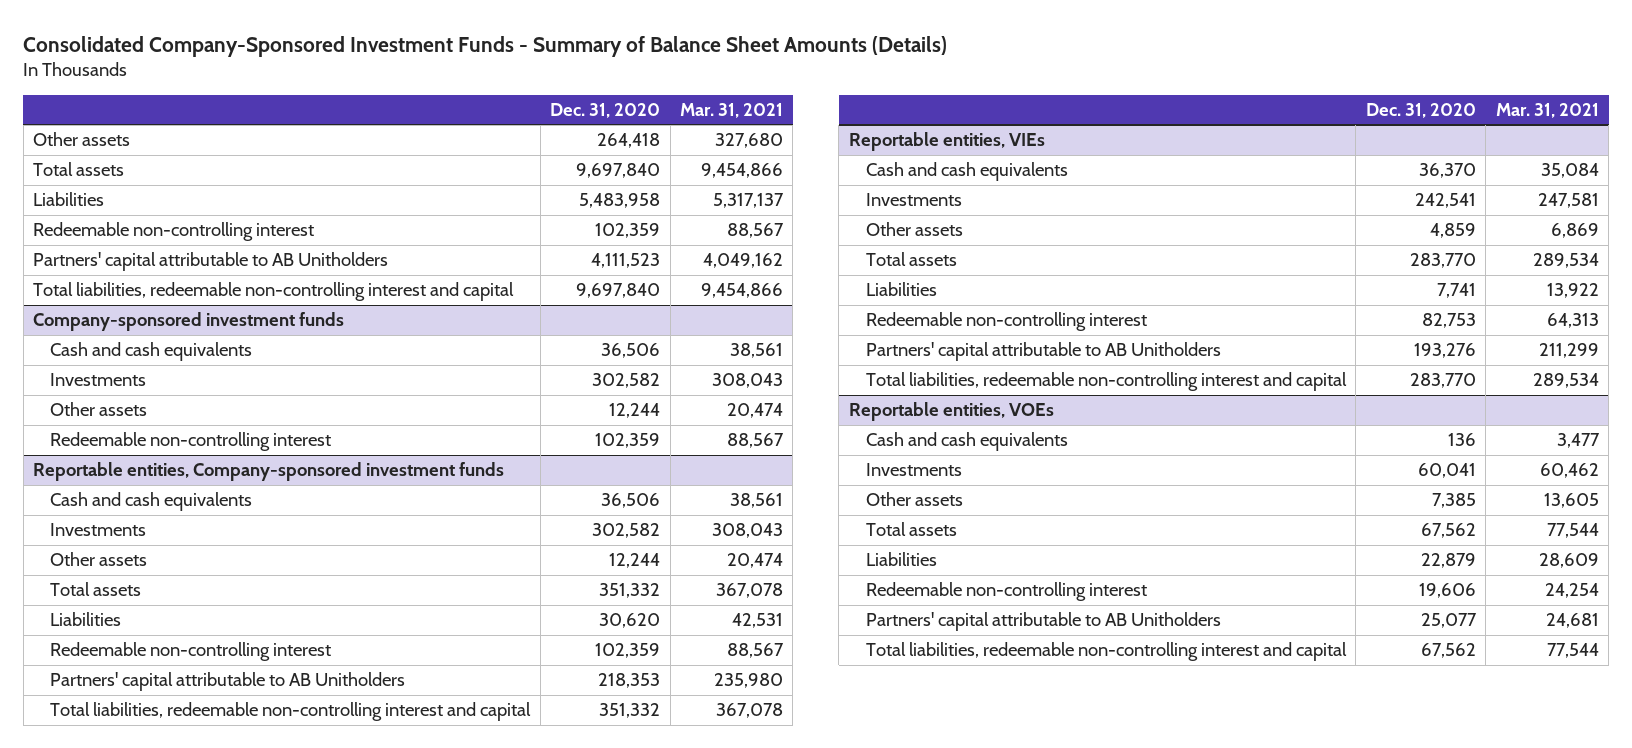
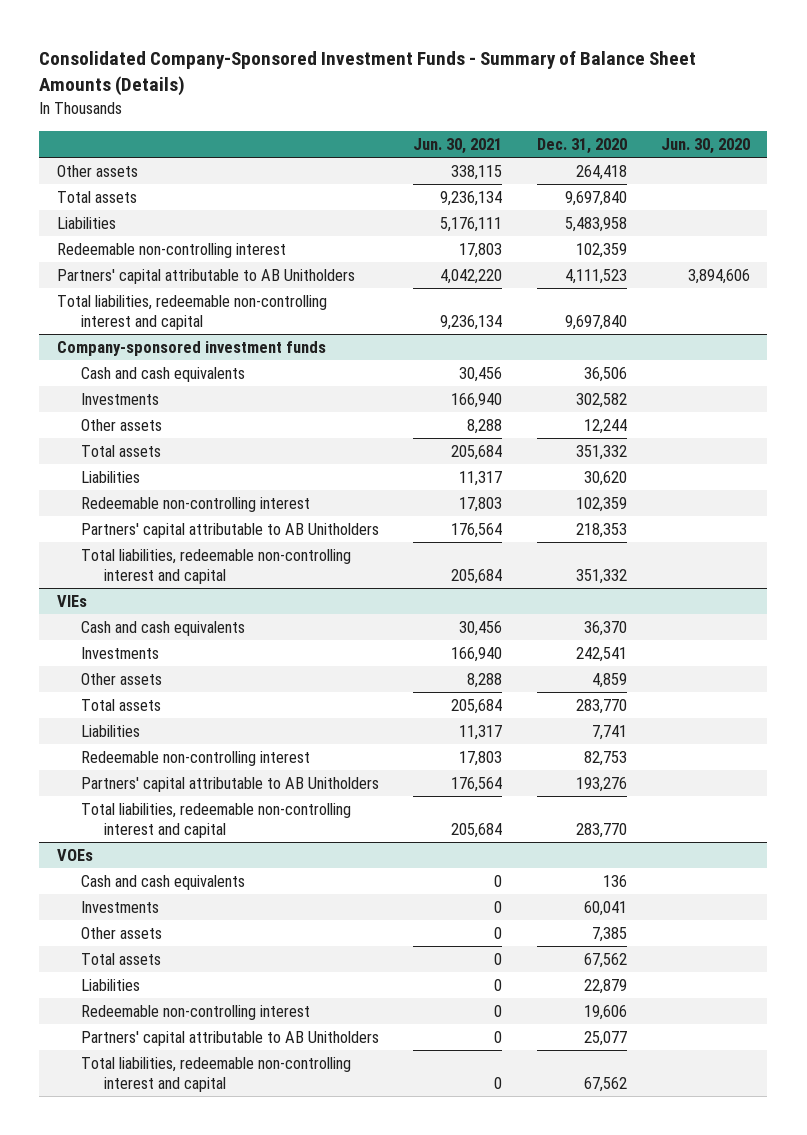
[680,103,784,119] Mar. 31, 2021 -> none
none -> [413,137,503,154] Jun. 30, 2021
none -> [661,137,751,154] Jun. 30, 2020
[50,432,332,452] Redeemable non-controlling interest -> none
[33,462,505,482] Reportable entities, Company-sponsored investment funds -> none
[50,492,253,512] Cash and cash equivalents -> none
[50,523,147,537] Investments -> none
[50,552,148,567] Other assets -> none
[848,132,1045,152] Reportable entities, VIEs -> none
none -> [56,595,87,608] VIEs
[848,402,1054,422] Reportable entities, VOEs -> none
none -> [56,849,93,862] VOEs

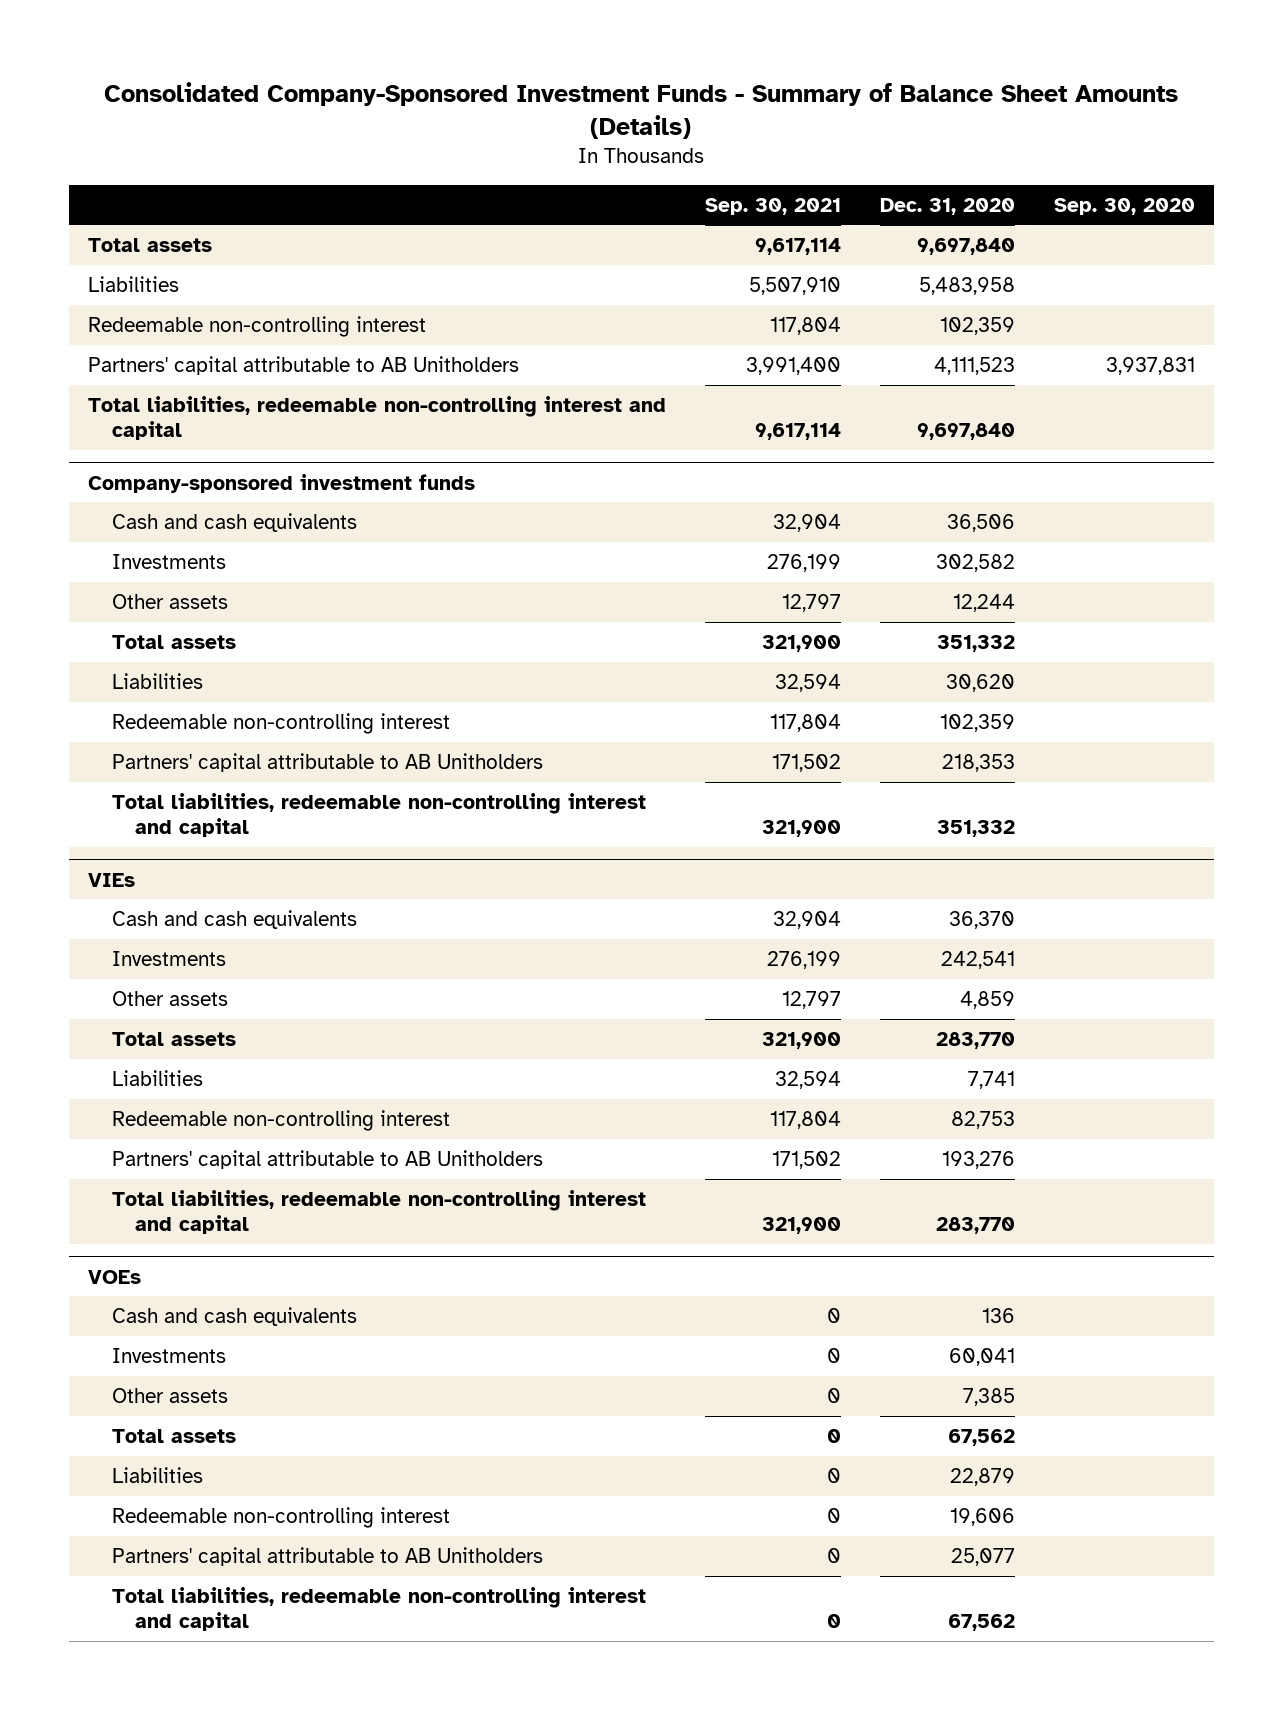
[413,137,503,154] Jun. 30, 2021 -> none
[661,137,751,154] Jun. 30, 2020 -> none
none -> [705,197,842,215] Sep. 30, 2021
none -> [1053,197,1195,215] Sep. 30, 2020
[56,165,138,178] Other assets -> none

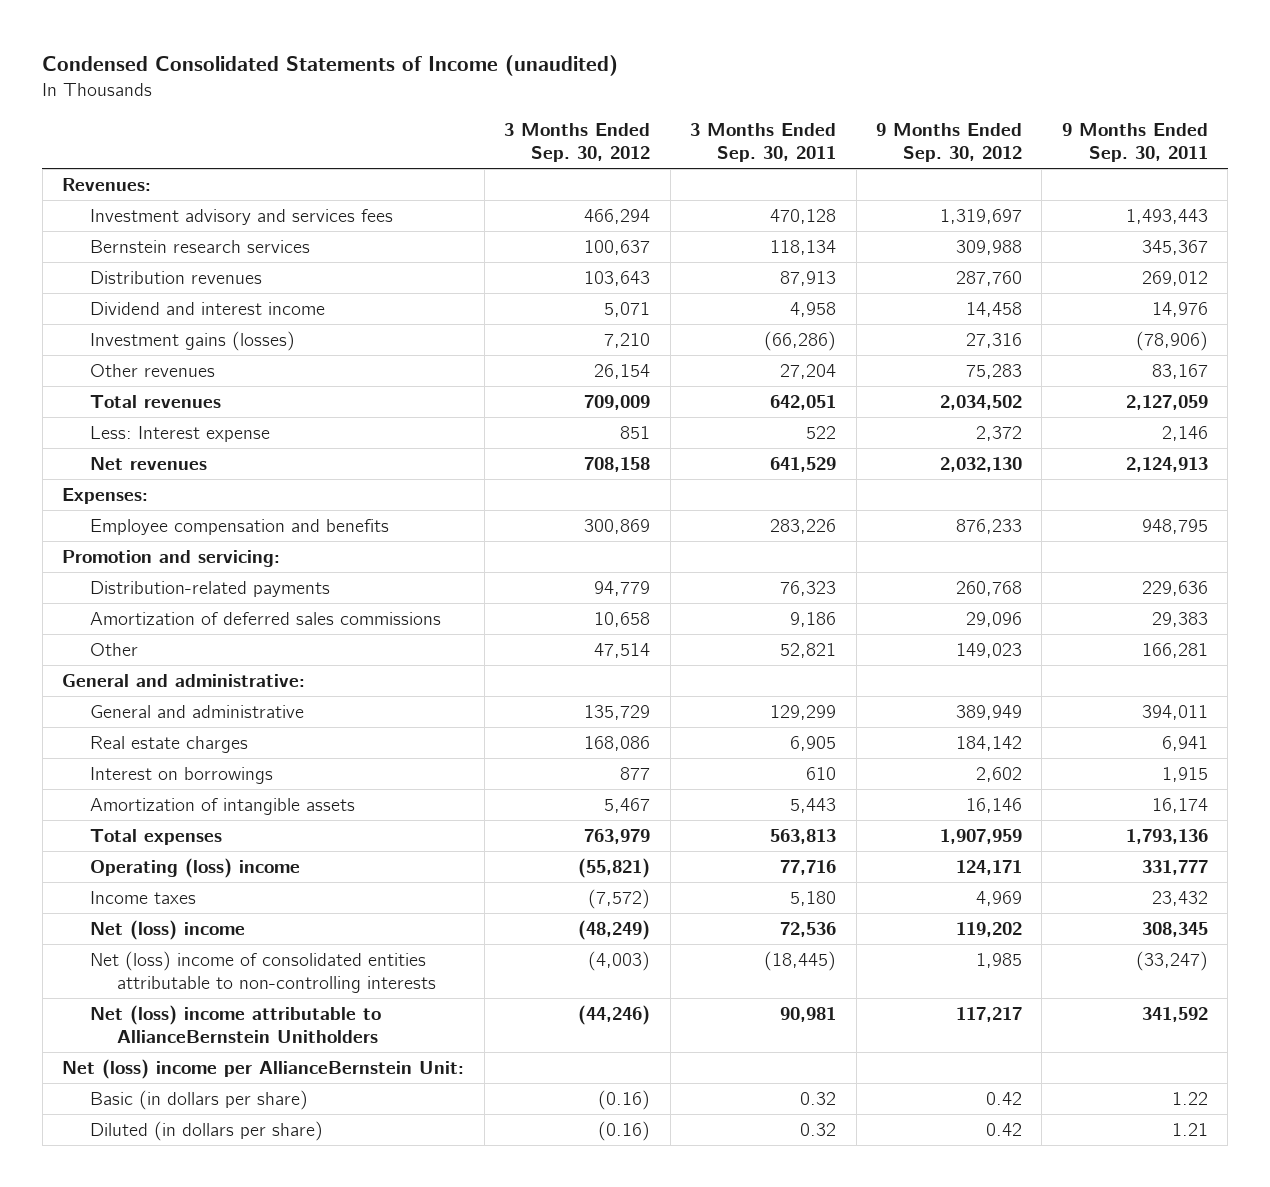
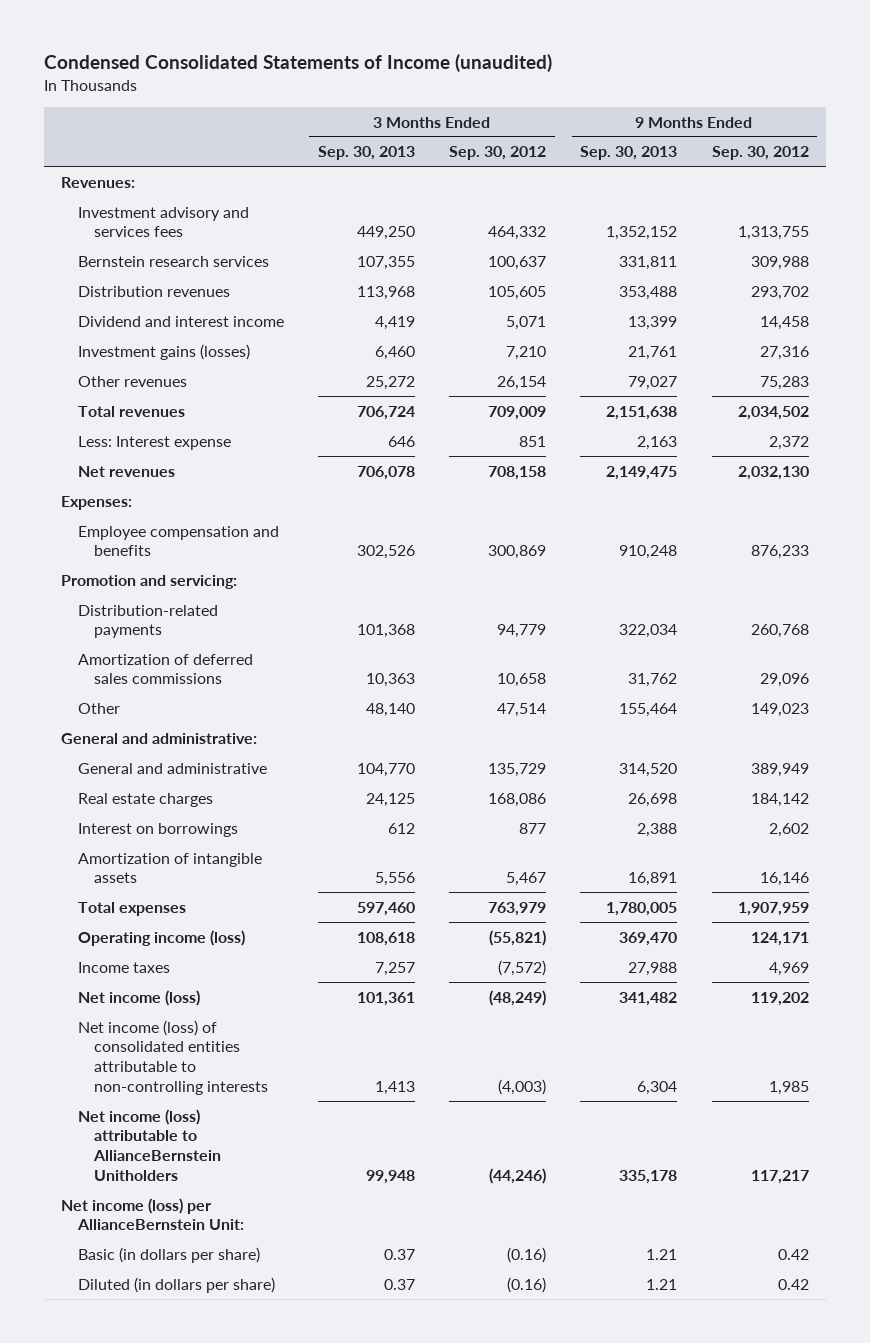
[690,123,837,162] 3 Months Ended Sep. 30, 2011 -> none
[1061,123,1208,162] 9 Months Ended Sep. 30, 2011 -> none
none -> [317,146,415,161] Sep. 30, 2013
none -> [580,146,678,161] Sep. 30, 2013
[584,208,651,224] 466,294 -> [488,226,547,241] 464,332
[940,208,1023,224] 1,319,697 -> [737,226,809,241] 1,313,755
[584,270,651,286] 103,643 -> [488,285,547,300] 105,605
[956,270,1023,286] 287,760 -> [750,285,809,300] 293,702
[89,857,300,878] Operating (loss) income -> [77,929,245,946] Operating income (loss)
[89,919,245,940] Net (loss) income -> [77,989,200,1006] Net income (loss)
[89,950,437,993] Net (loss) income of consolidated entities attributable to non-controlling interests -> [77,1019,269,1095] Net income (loss) of consolidated entities attributable to non-controlling interests
[89,1004,381,1043] Net (loss) income attributable to AllianceBernstein Unitholders -> [77,1108,222,1181] Net income (loss) attributable to AllianceBernstein Unitholders
[62,1058,465,1079] Net (loss) income per AllianceBernstein Unit: -> [61,1197,244,1231] Net income (loss) per AllianceBernstein Unit:

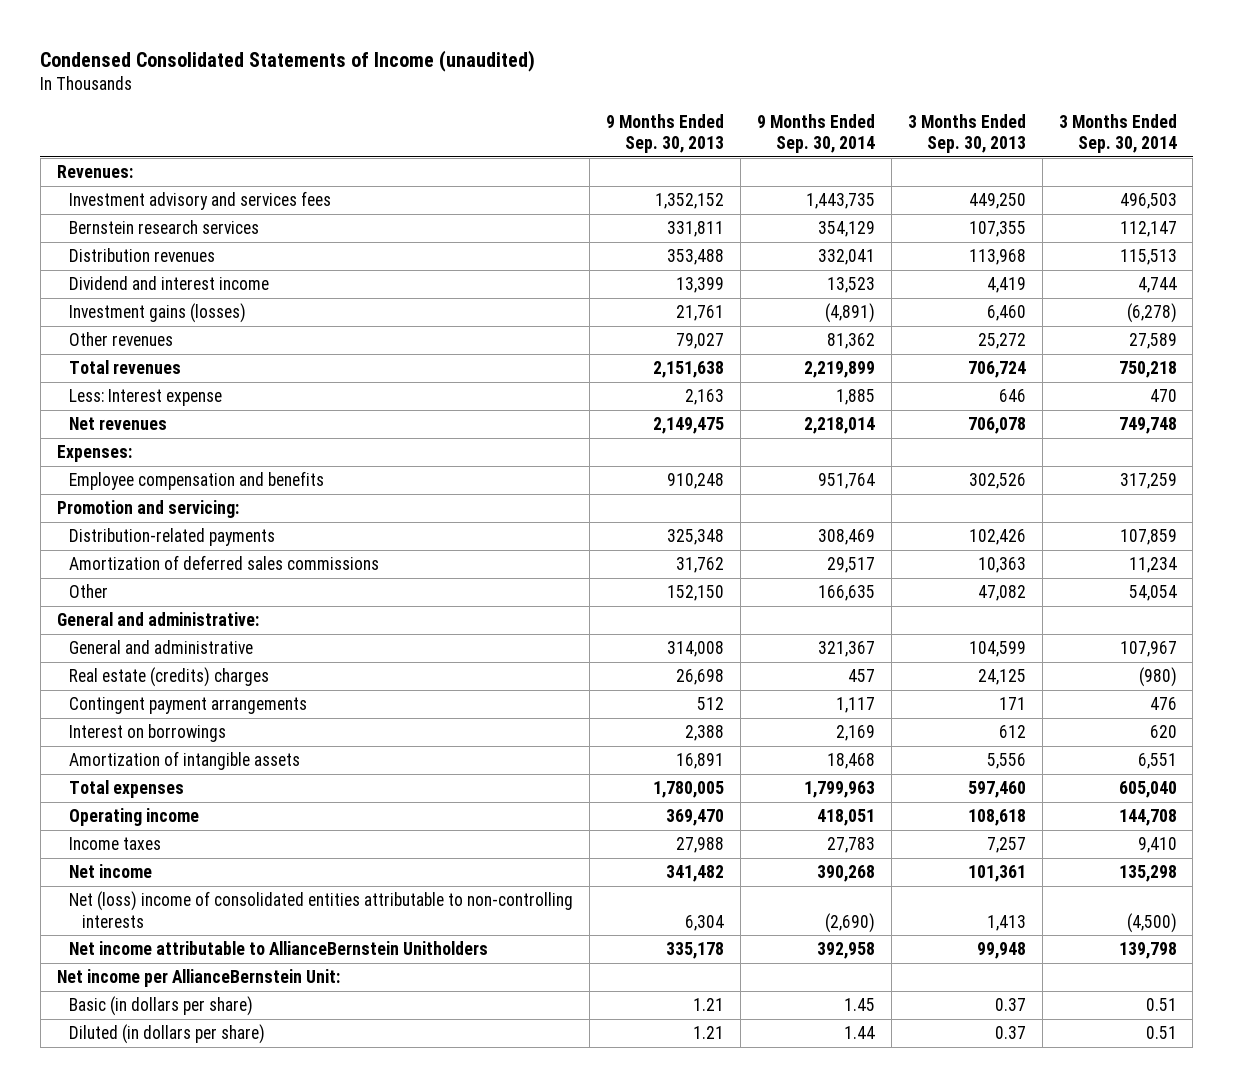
[449,146,547,161] Sep. 30, 2012 -> none
[711,146,809,161] Sep. 30, 2012 -> none
none -> [756,113,875,154] 9 Months Ended Sep. 30, 2014
none -> [1058,113,1177,154] 3 Months Ended Sep. 30, 2014
[356,624,415,639] 101,368 -> [968,529,1026,546] 102,426
[619,624,678,639] 322,034 -> [667,529,725,546] 325,348
[365,702,415,717] 48,140 -> [977,585,1026,602] 47,082
[619,702,678,717] 155,464 -> [667,585,725,602] 152,150
[356,762,415,777] 104,770 -> [968,641,1026,658] 104,599
[619,762,678,777] 314,520 -> [667,641,725,658] 314,008
[77,792,213,807] Real estate charges -> [69,667,270,688] Real estate (credits) charges
none -> [69,697,308,715] Contingent payment arrangements
[77,929,245,946] Operating income (loss) -> [69,808,200,827] Operating income
[77,989,200,1006] Net income (loss) -> [69,864,153,879] Net income
[77,1019,269,1095] Net income (loss) of consolidated entities attributable to non-controlling interests -> [69,891,574,928] Net (loss) income of consolidated entities attributable to non-controlling interests
[77,1108,222,1181] Net income (loss) attributable to AllianceBernstein Unitholders -> [69,941,489,956] Net income attributable to AllianceBernstein Unitholders
[61,1197,244,1231] Net income (loss) per AllianceBernstein Unit: -> [56,969,340,988] Net income per AllianceBernstein Unit:

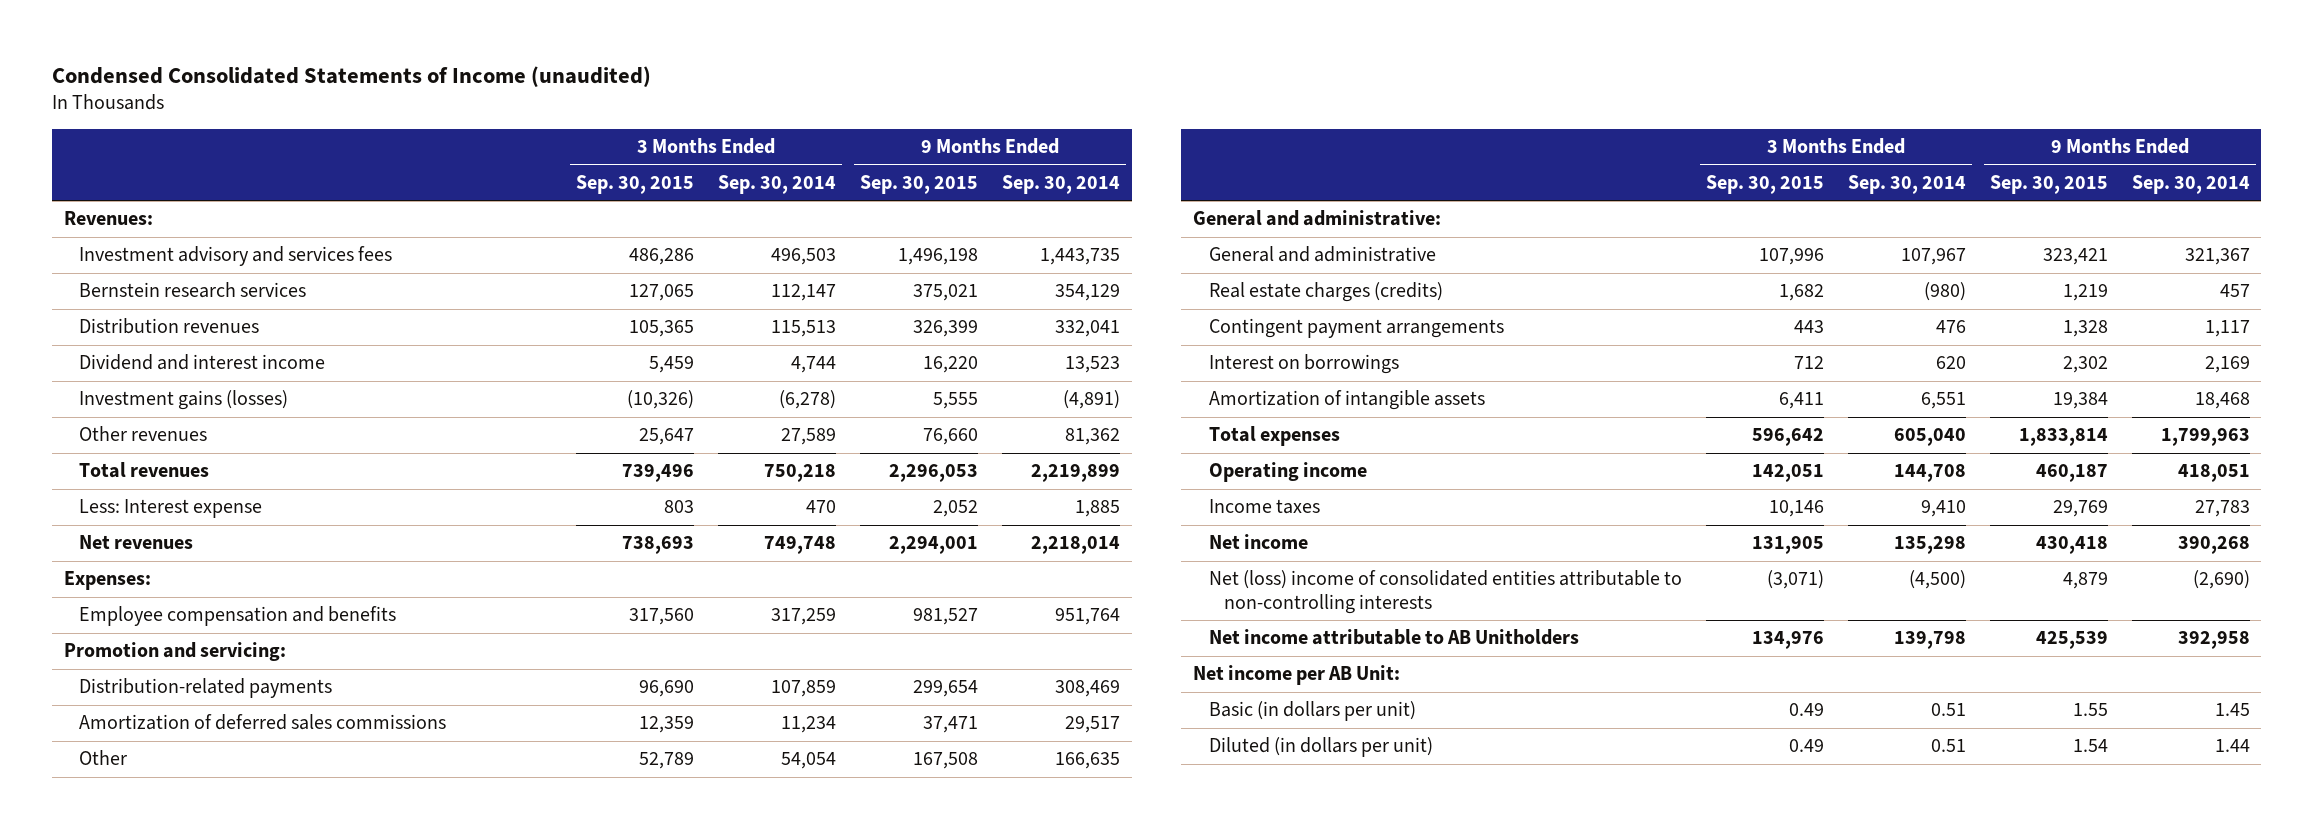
[606,113,725,154] 9 Months Ended Sep. 30, 2013 -> none
[907,113,1026,154] 3 Months Ended Sep. 30, 2013 -> none
none -> [576,174,695,194] Sep. 30, 2015
none -> [860,174,979,194] Sep. 30, 2015
[69,667,270,688] Real estate (credits) charges -> [1208,282,1443,303] Real estate charges (credits)
[69,941,489,956] Net income attributable to AllianceBernstein Unitholders -> [1208,629,1579,646] Net income attributable to AB Unitholders
[56,969,340,988] Net income per AllianceBernstein Unit: -> [1193,665,1401,686] Net income per AB Unit:
[69,996,254,1017] Basic (in dollars per share) -> [1208,701,1416,722] Basic (in dollars per unit)
[69,1024,266,1045] Diluted (in dollars per share) -> [1208,737,1433,758] Diluted (in dollars per unit)

